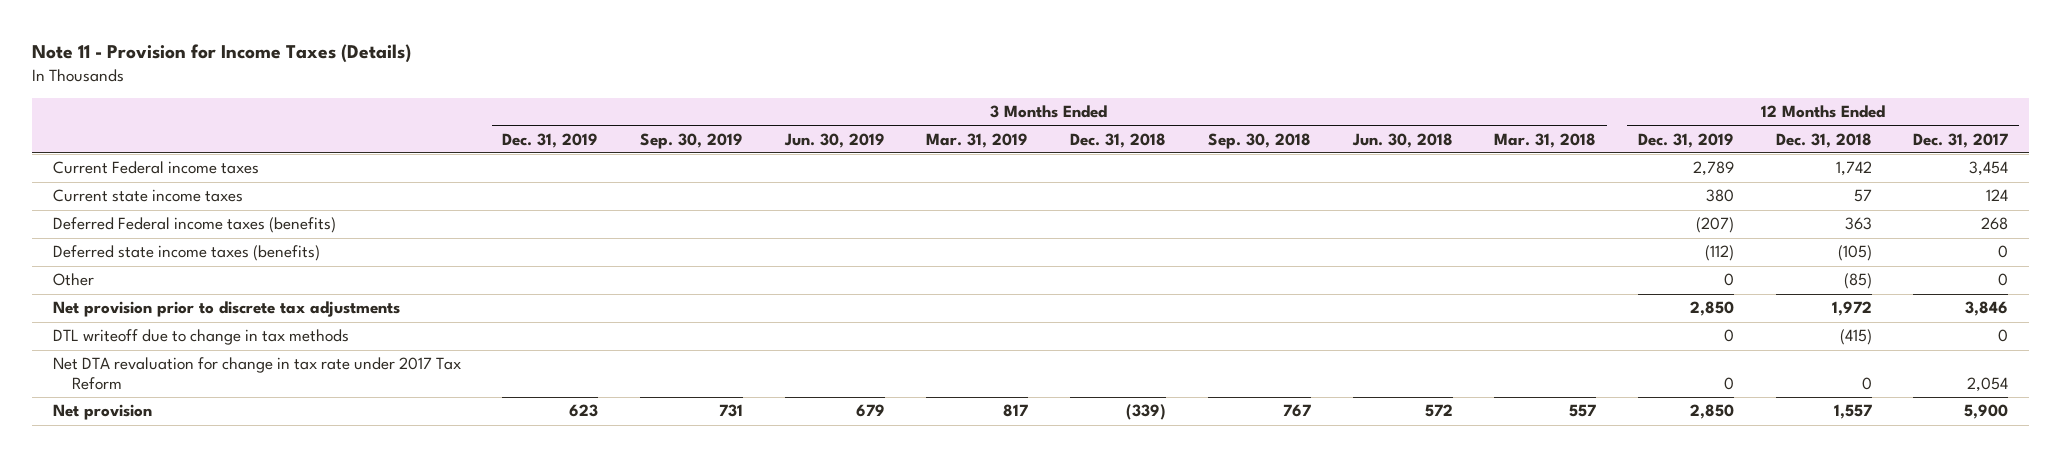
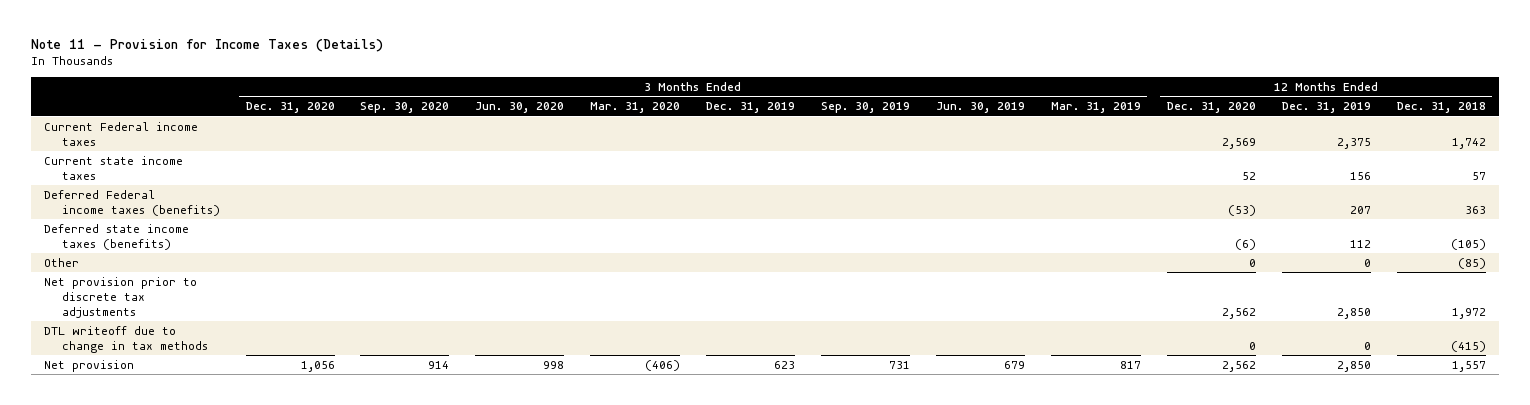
[1070,132,1167,148] Dec. 31, 2018 -> none
[1207,132,1311,149] Sep. 30, 2018 -> none
[1351,132,1453,148] Jun. 30, 2018 -> none
[1494,132,1597,148] Mar. 31, 2018 -> none
[1913,132,2009,148] Dec. 31, 2017 -> none
none -> [245,102,335,114] Dec. 31, 2020
none -> [360,102,450,114] Sep. 30, 2020
none -> [475,102,565,114] Jun. 30, 2020
none -> [590,102,681,114] Mar. 31, 2020
none -> [1166,102,1256,114] Dec. 31, 2020
[1692,161,1734,177] 2,789 -> [1336,137,1371,149] 2,375
[1705,189,1734,203] 380 -> [1349,171,1371,180] 156
[1695,217,1734,234] (207) -> [1349,205,1371,214] 207
[1704,245,1734,262] (112) -> [1349,239,1371,248] 112
[52,357,461,390] Net DTA revaluation for change in tax rate under 2017 Tax Reform -> none

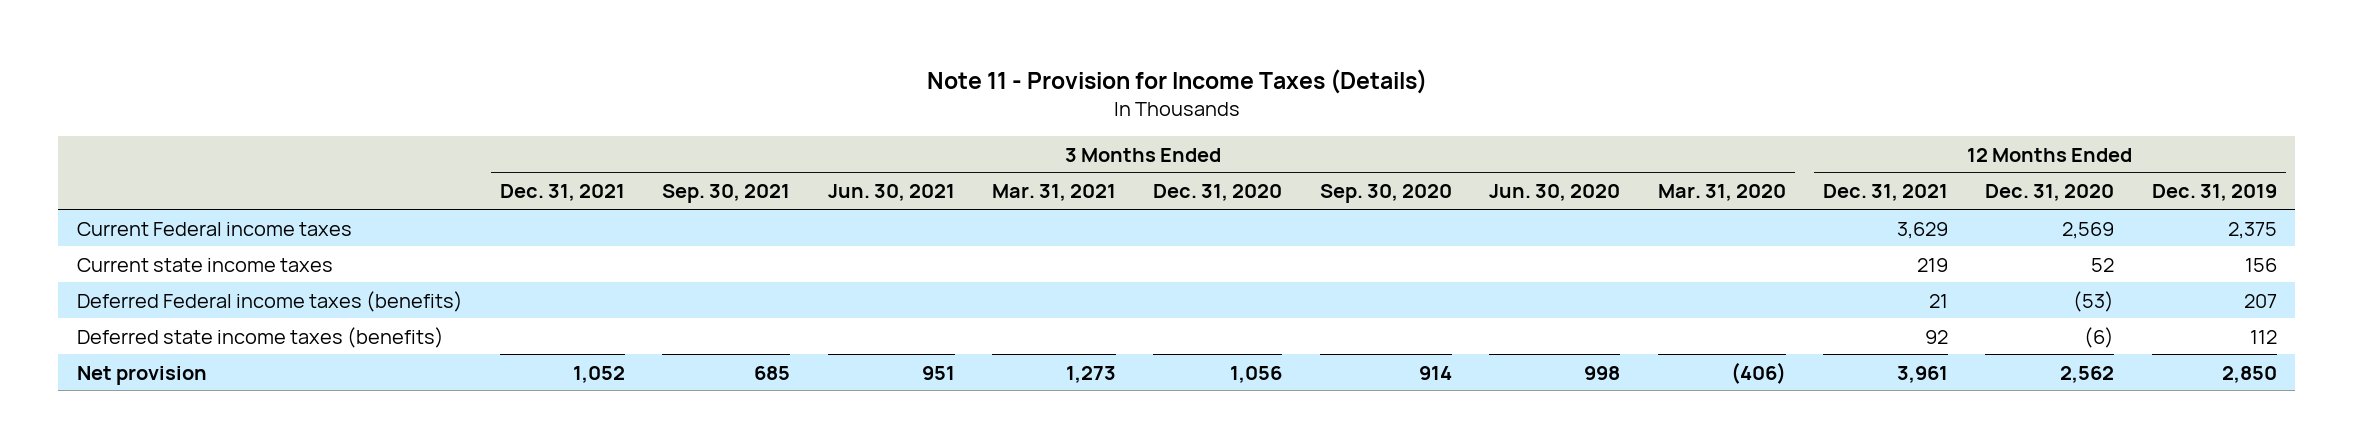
[706,102,796,114] Dec. 31, 2019 -> none
[821,102,911,114] Sep. 30, 2019 -> none
[936,102,1026,114] Jun. 30, 2019 -> none
[1051,102,1142,114] Mar. 31, 2019 -> none
[1396,102,1486,114] Dec. 31, 2018 -> none
none -> [500,184,626,202] Dec. 31, 2021
none -> [662,184,791,204] Sep. 30, 2021
none -> [827,184,955,202] Jun. 30, 2021
none -> [992,184,1117,202] Mar. 31, 2021
none -> [1822,184,1948,202] Dec. 31, 2021
[43,257,79,267] Other -> none
[43,276,197,318] Net provision prior to discrete tax adjustments -> none
[43,325,208,353] DTL writeoff due to change in tax methods -> none

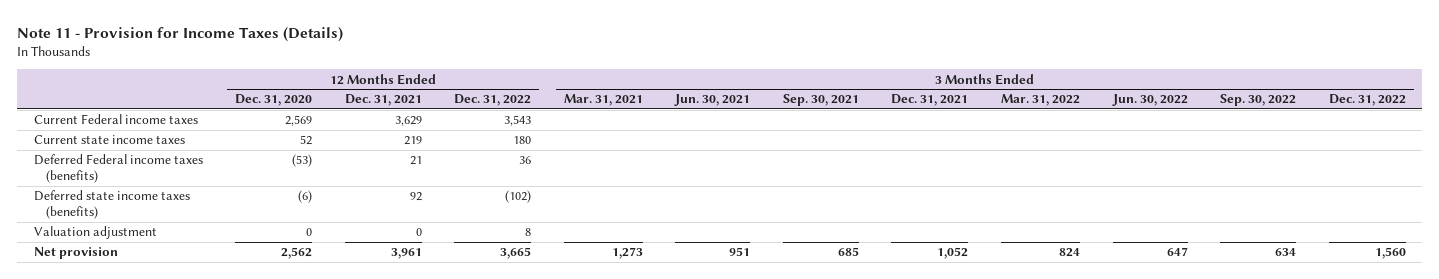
[1153,184,1283,202] Dec. 31, 2020 -> none
[1319,184,1452,204] Sep. 30, 2020 -> none
[1489,184,1621,202] Jun. 30, 2020 -> none
[1657,184,1786,202] Mar. 31, 2020 -> none
[2151,184,2277,202] Dec. 31, 2019 -> none
none -> [454,94,532,107] Dec. 31, 2022
none -> [1001,94,1081,107] Mar. 31, 2022
none -> [1111,94,1188,107] Jun. 30, 2022
none -> [1220,94,1297,107] Sep. 30, 2022
none -> [1328,94,1406,107] Dec. 31, 2022
none -> [33,226,157,240] Valuation adjustment

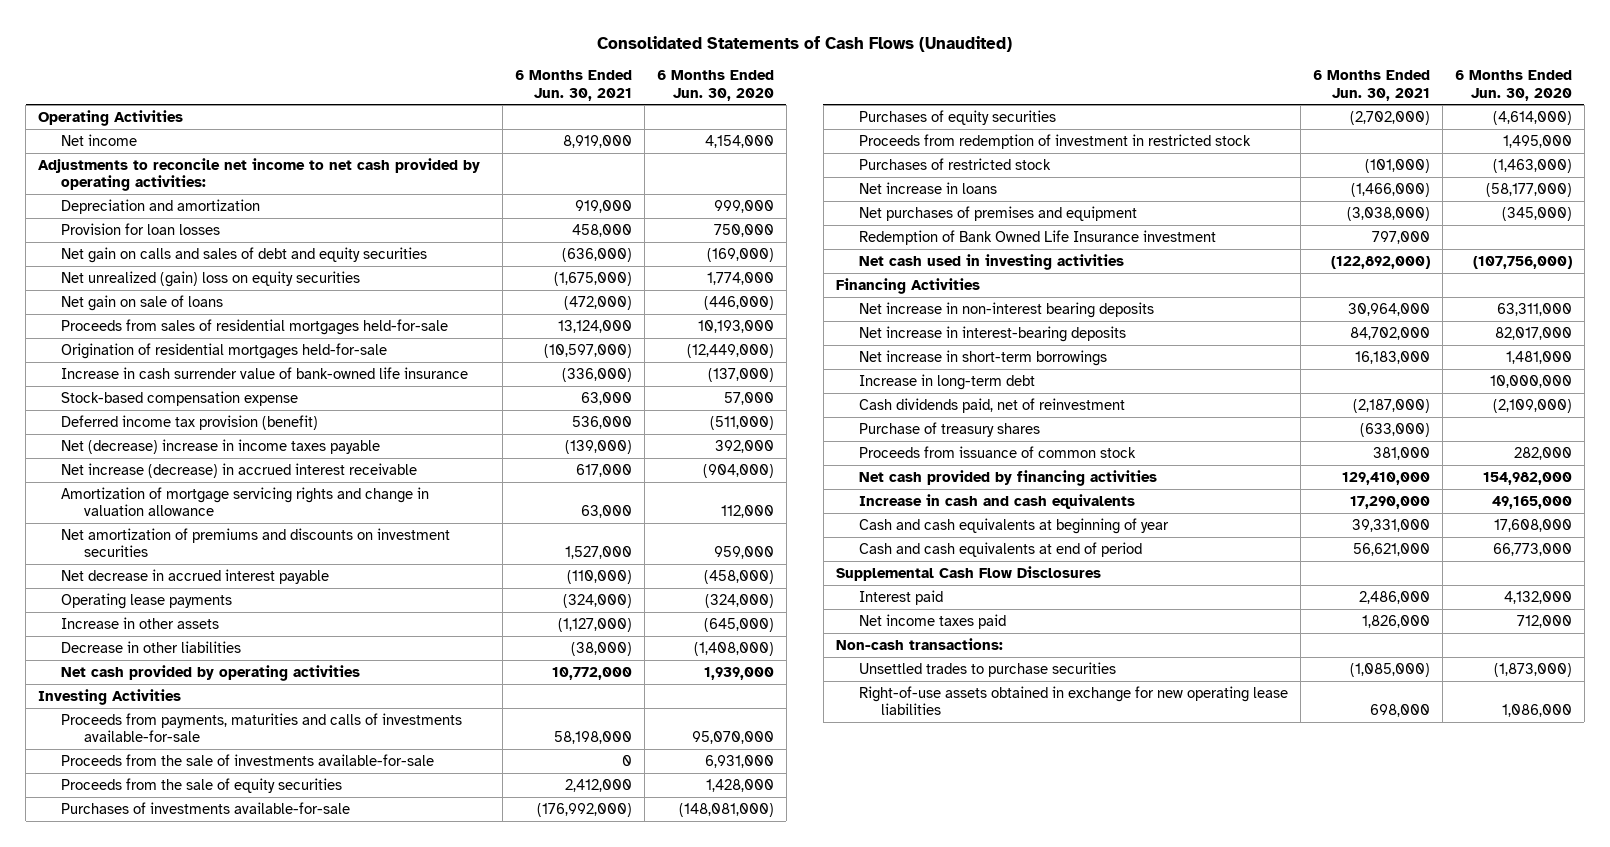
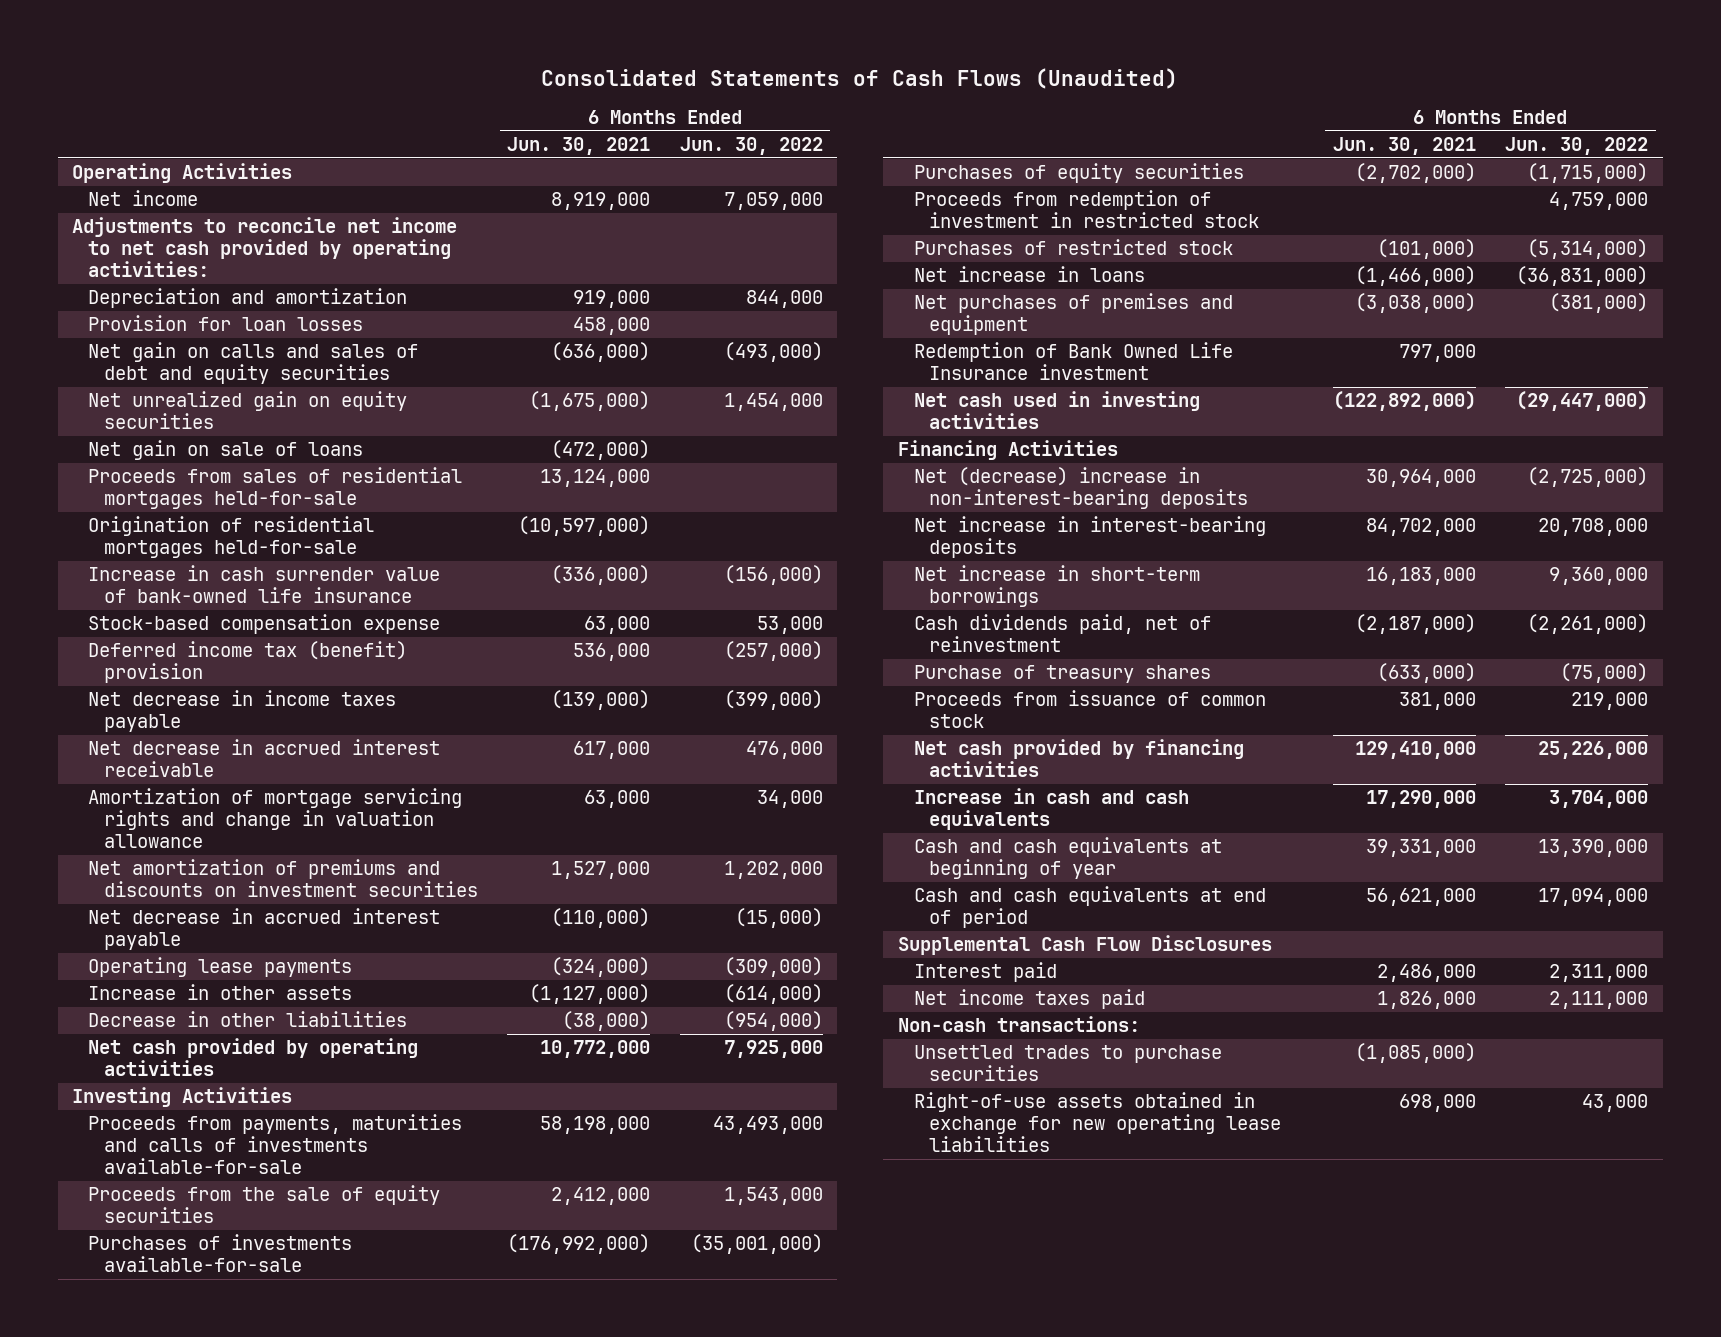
[656,70,774,101] 6 Months Ended Jun. 30, 2020 -> none
none -> [679,136,823,155] Jun. 30, 2022
[60,270,360,287] Net unrealized (gain) loss on equity securities -> [88,391,408,430] Net unrealized gain on equity securities
[60,414,318,430] Deferred income tax provision (benefit) -> [88,641,408,684] Deferred income tax (benefit) provision
[60,438,380,454] Net (decrease) increase in income taxes payable -> [88,690,397,733] Net decrease in income taxes payable
[60,462,417,478] Net increase (decrease) in accrued interest receivable -> [88,739,441,778] Net decrease in accrued interest receivable
[60,753,434,766] Proceeds from the sale of investments available-for-sale -> none
[858,301,1154,318] Net increase in non-interest bearing deposits -> [913,467,1249,510] Net (decrease) increase in non-interest-bearing deposits
[858,373,1035,390] Increase in long-term debt -> none

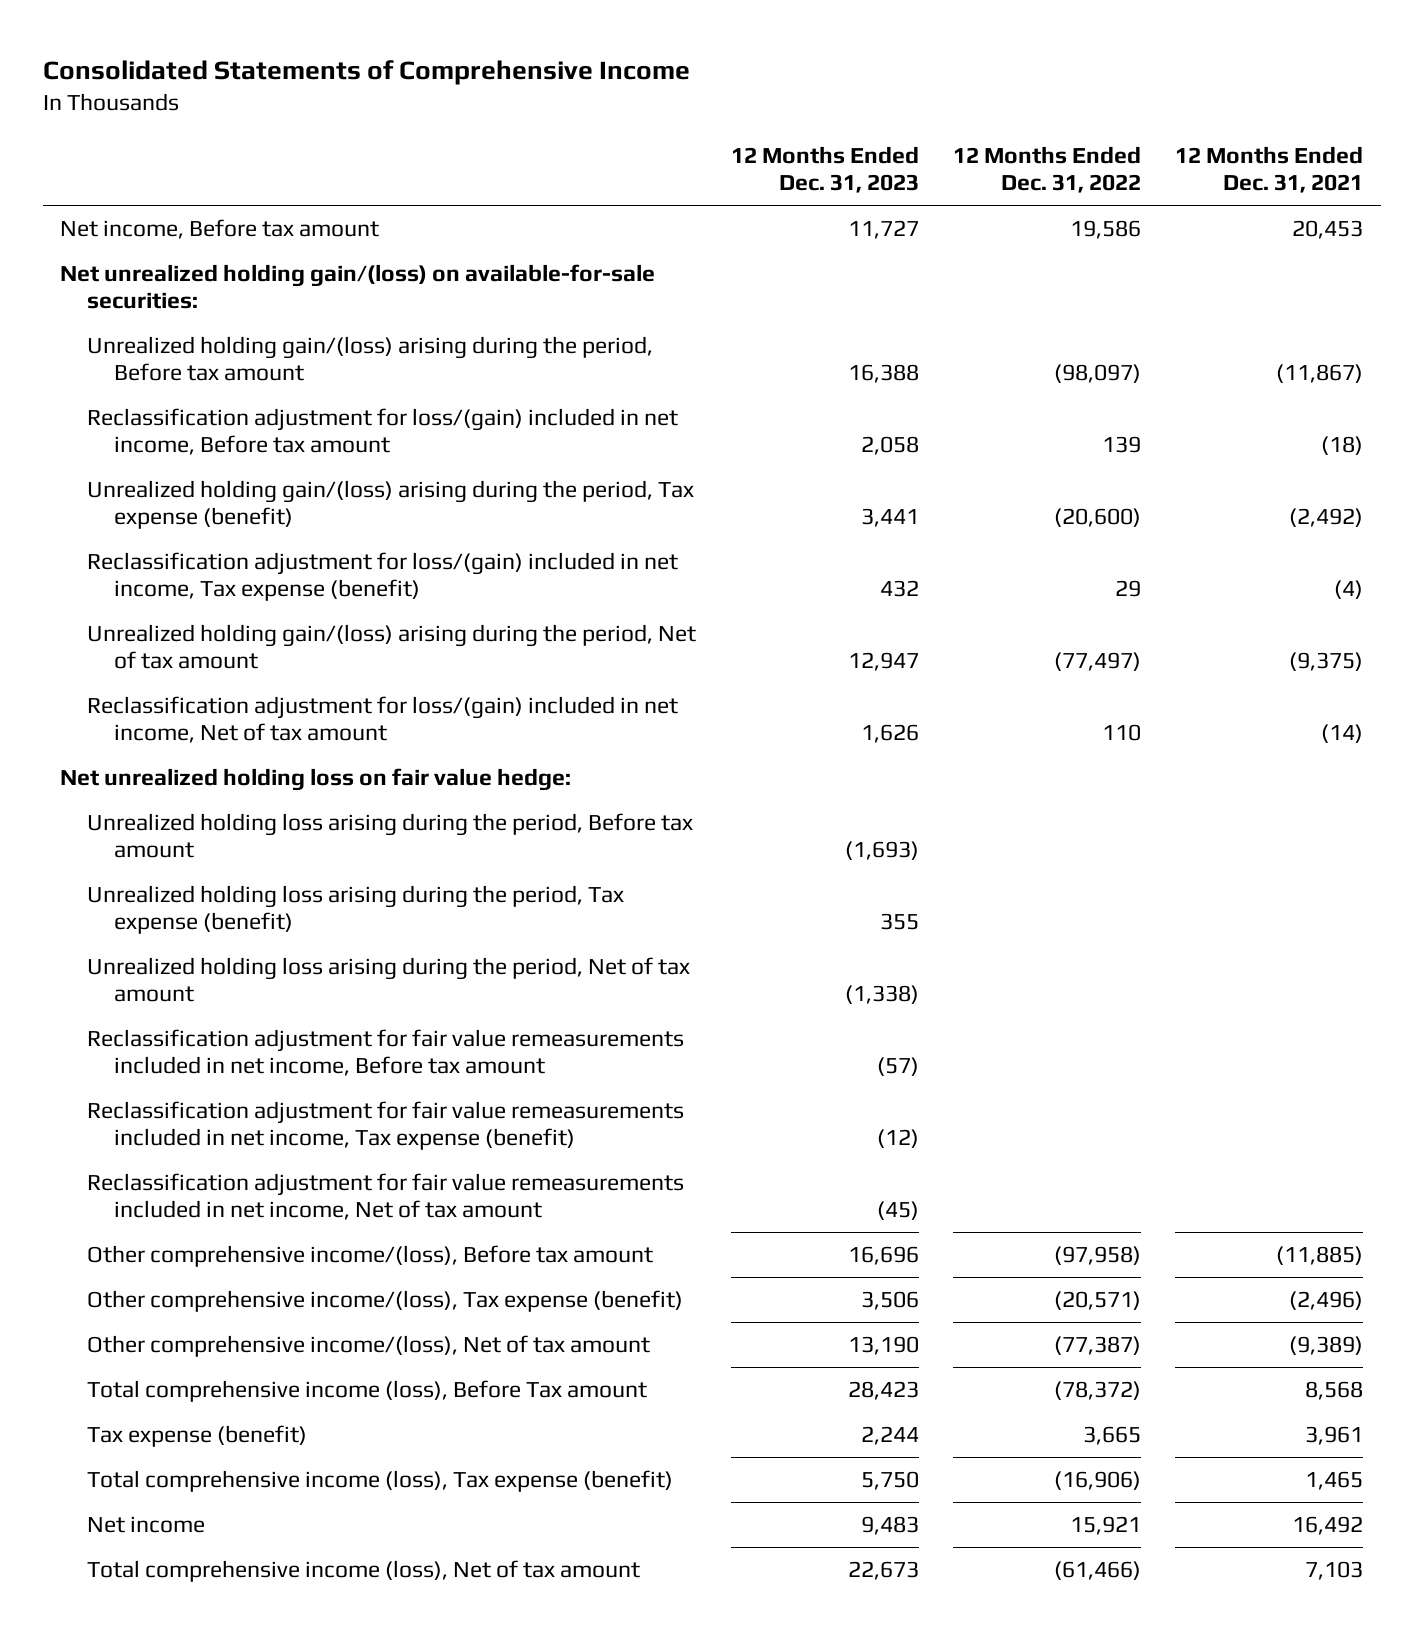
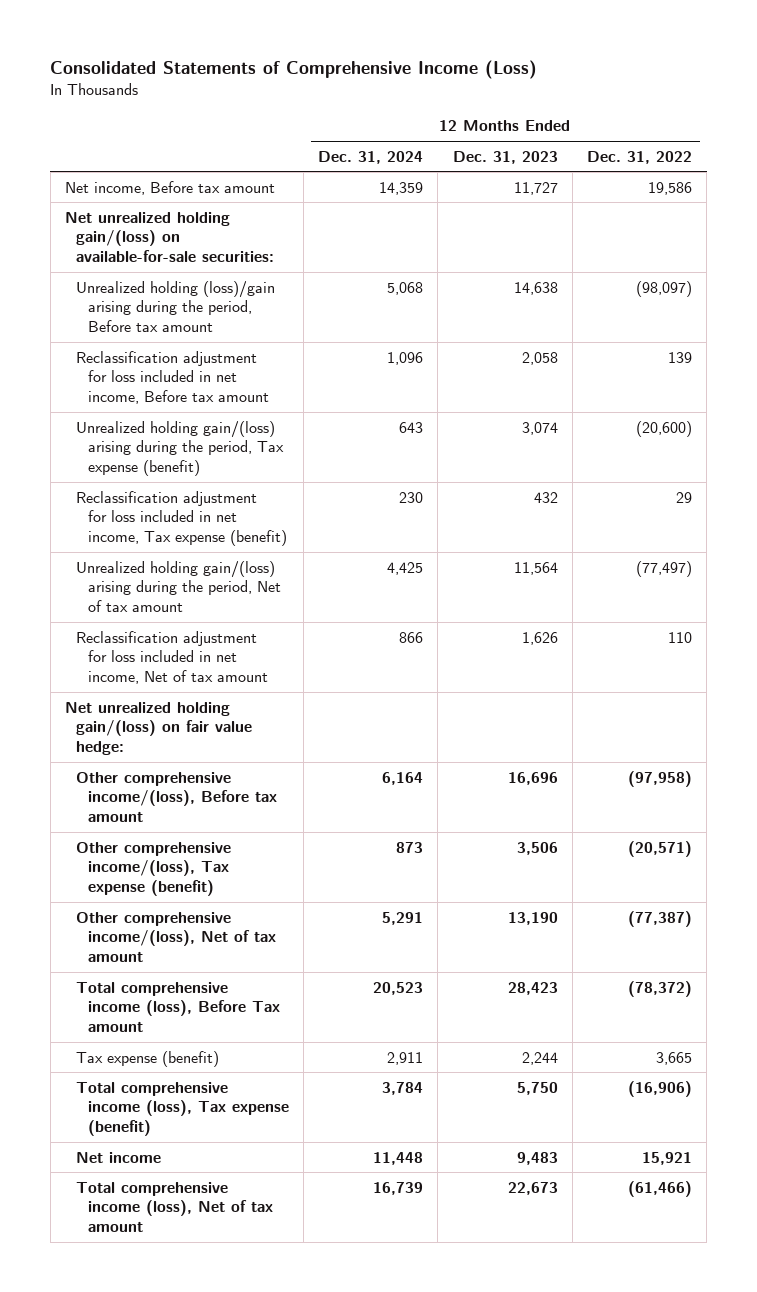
[42,59,690,85] Consolidated Statements of Comprehensive Income -> [50,60,538,80] Consolidated Statements of Comprehensive Income (Loss)
[1175,145,1364,194] 12 Months Ended Dec. 31, 2021 -> none
none -> [318,150,424,164] Dec. 31, 2024
[87,812,694,859] Unrealized holding loss arising during the period, Before tax amount -> none
[87,884,625,935] Unrealized holding loss arising during the period, Tax expense (benefit) -> none
[87,956,691,1003] Unrealized holding loss arising during the period, Net of tax amount -> none
[87,1028,685,1077] Reclassification adjustment for fair value remeasurements included in net income, Before tax amount -> none
[87,1100,685,1151] Reclassification adjustment for fair value remeasurements included in net income, Tax expense (benefit) -> none
[87,1172,685,1221] Reclassification adjustment for fair value remeasurements included in net income, Net of tax amount -> none
[87,335,654,382] Unrealized holding gain/(loss) arising during the period, Before tax amount -> [76,280,276,332] Unrealized holding (loss)/gain arising during the period, Before tax amount
[847,364,919,384] 16,388 -> [513,281,558,295] 14,638
[87,407,679,456] Reclassification adjustment for loss/(gain) included in net income, Before tax amount -> [76,350,269,404] Reclassification adjustment for loss included in net income, Before tax amount
[860,508,919,528] 3,441 -> [521,421,558,435] 3,074
[87,551,679,602] Reclassification adjustment for loss/(gain) included in net income, Tax expense (benefit) -> [76,490,287,546] Reclassification adjustment for loss included in net income, Tax expense (benefit)
[847,652,919,672] 12,947 -> [513,561,558,575] 11,564
[87,695,679,744] Reclassification adjustment for loss/(gain) included in net income, Net of tax amount -> [76,630,268,684] Reclassification adjustment for loss included in net income, Net of tax amount
[59,767,571,791] Net unrealized holding loss on fair value hedge: -> [65,701,253,755] Net unrealized holding gain/(loss) on fair value hedge:

